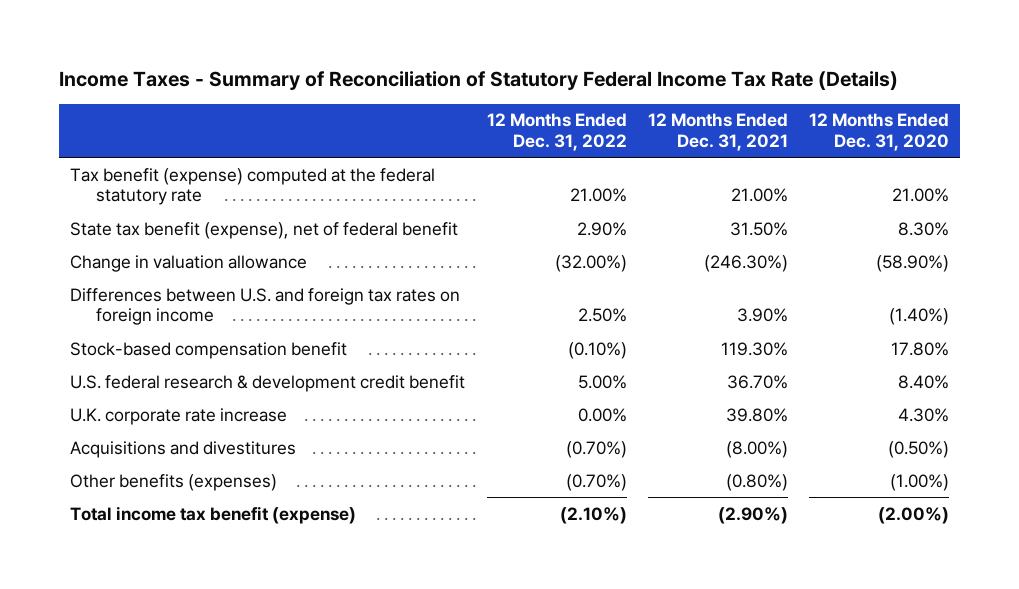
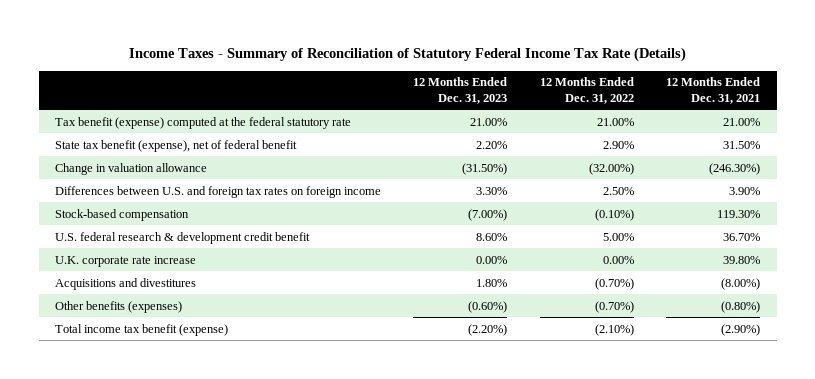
[809,113,950,151] 12 Months Ended Dec. 31, 2020 -> none
none -> [413,77,508,104] 12 Months Ended Dec. 31, 2023
[70,341,348,359] Stock-based compensation benefit -> [54,208,189,221] Stock-based compensation

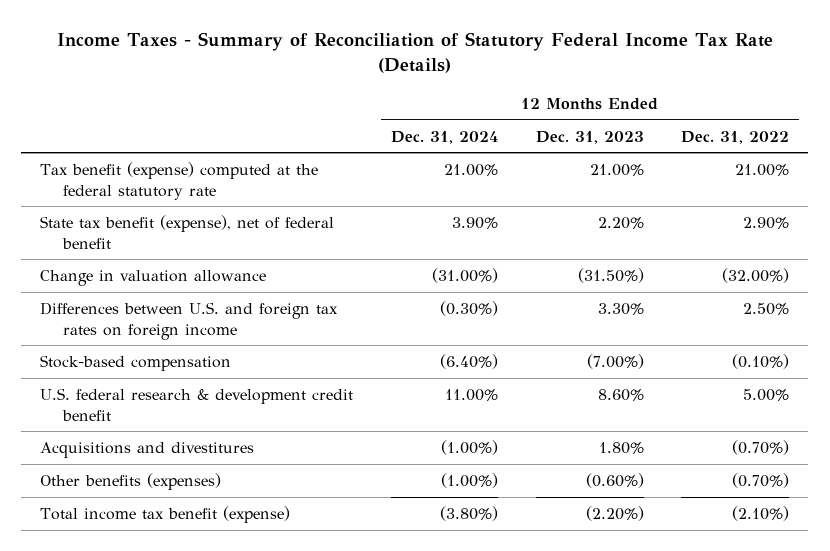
[666,77,761,104] 12 Months Ended Dec. 31, 2021 -> none
none -> [390,130,498,144] Dec. 31, 2024
[54,255,196,267] U.K. corporate rate increase -> none

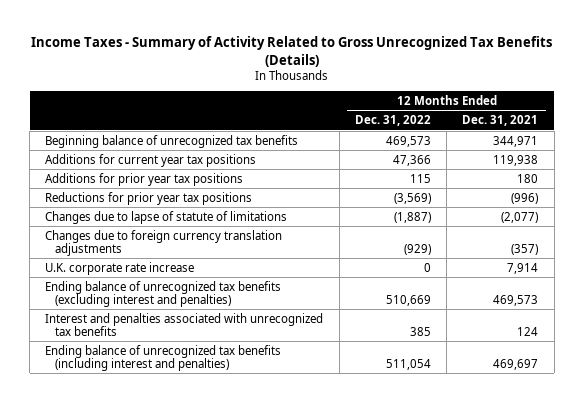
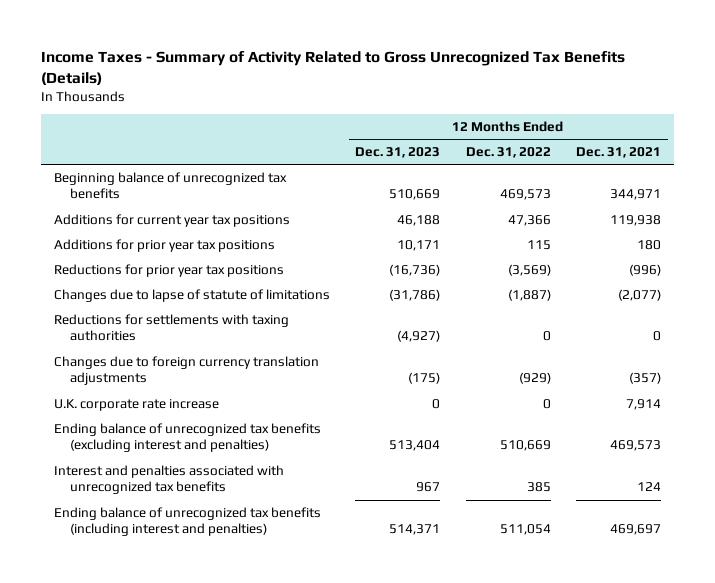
none -> [355,147,441,159] Dec. 31, 2023
none -> [53,313,289,342] Reductions for settlements with taxing authorities

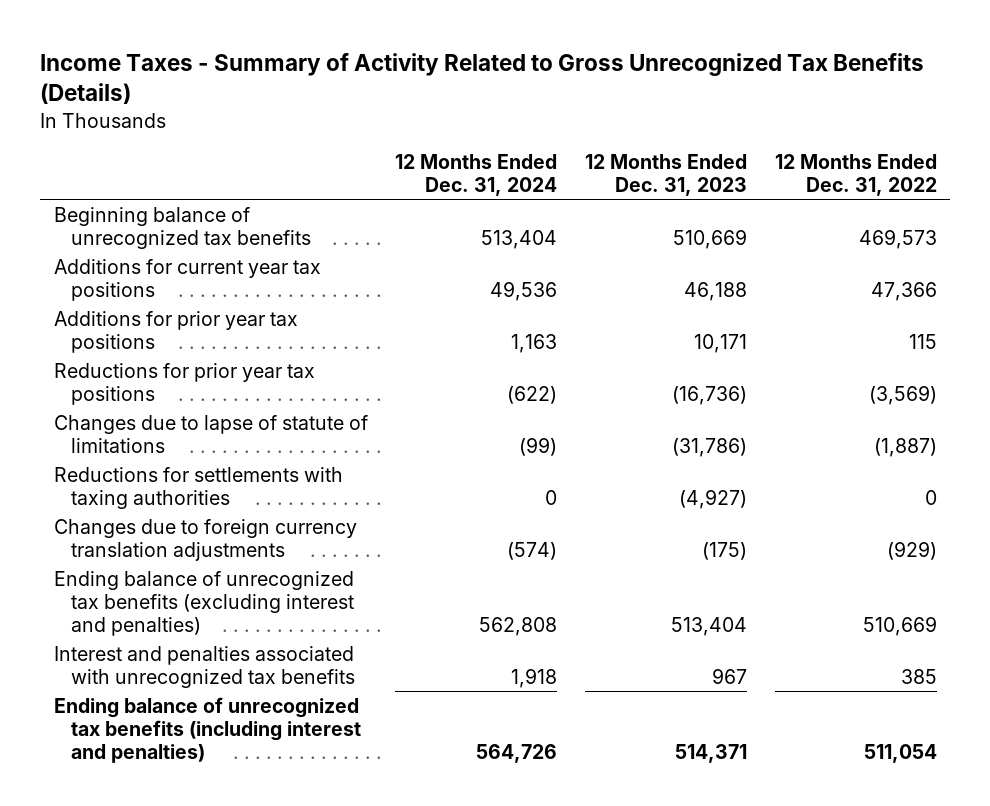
[576,147,662,159] Dec. 31, 2021 -> none
none -> [395,154,558,197] 12 Months Ended Dec. 31, 2024
[53,398,219,411] U.K. corporate rate increase -> none

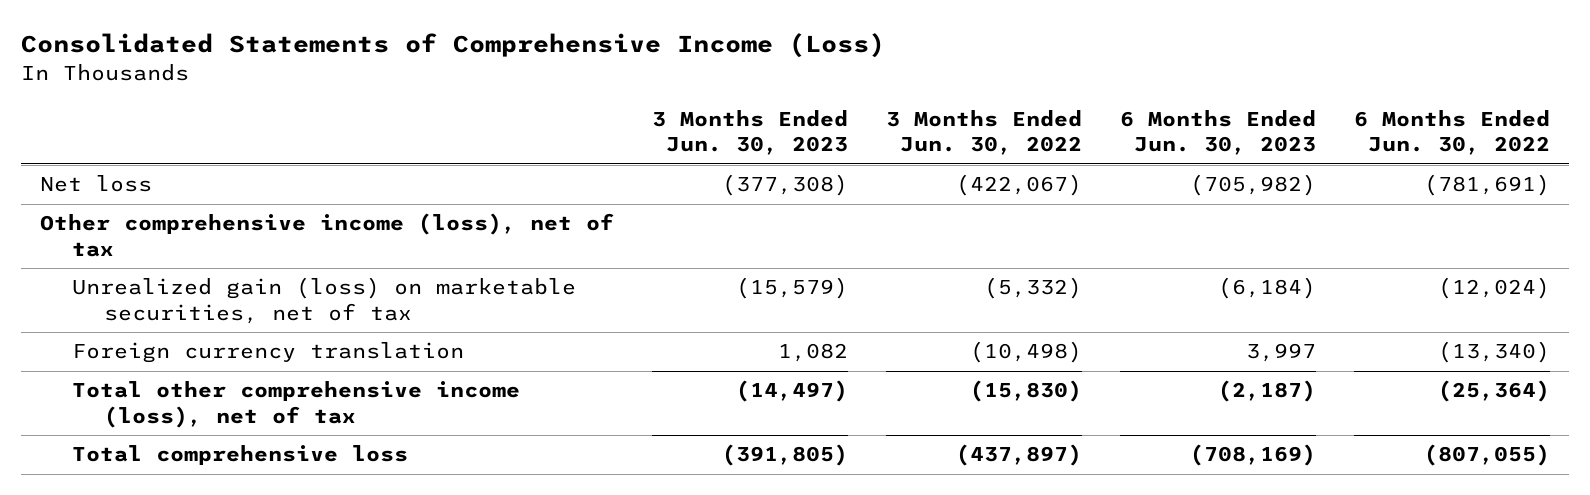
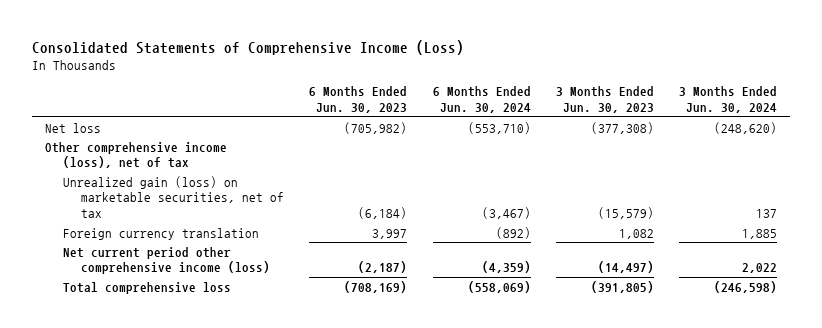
[886,110,1083,156] 3 Months Ended Jun. 30, 2022 -> none
[1354,110,1551,156] 6 Months Ended Jun. 30, 2022 -> none
none -> [432,86,531,113] 6 Months Ended Jun. 30, 2024
none -> [679,86,778,113] 3 Months Ended Jun. 30, 2024
[72,381,521,428] Total other comprehensive income (loss), net of tax -> [63,246,271,275] Net current period other comprehensive income (loss)

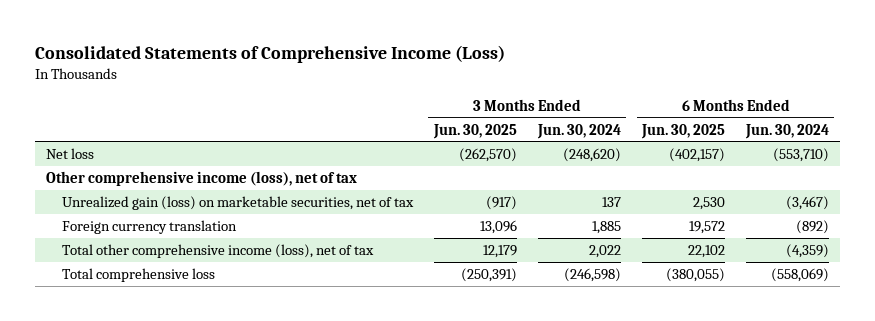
[309,86,408,113] 6 Months Ended Jun. 30, 2023 -> none
[555,86,654,113] 3 Months Ended Jun. 30, 2023 -> none
none -> [432,123,517,139] Jun. 30, 2025
none -> [640,123,725,139] Jun. 30, 2025
[63,246,271,275] Net current period other comprehensive income (loss) -> [61,243,374,258] Total other comprehensive income (loss), net of tax

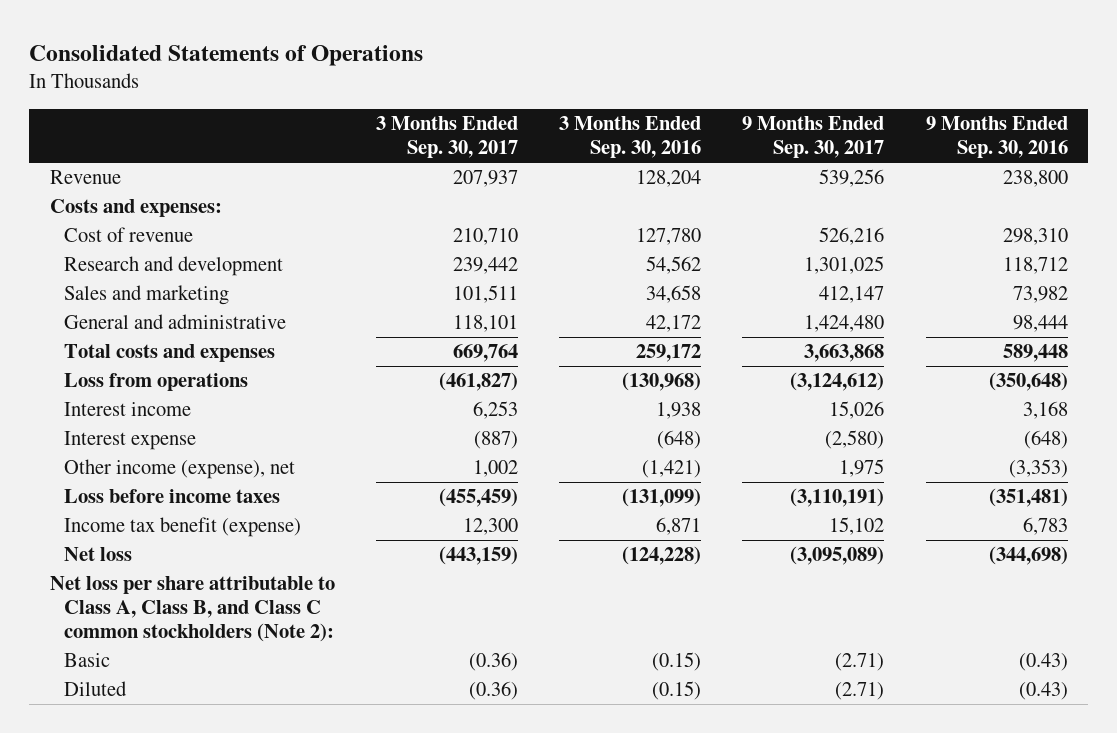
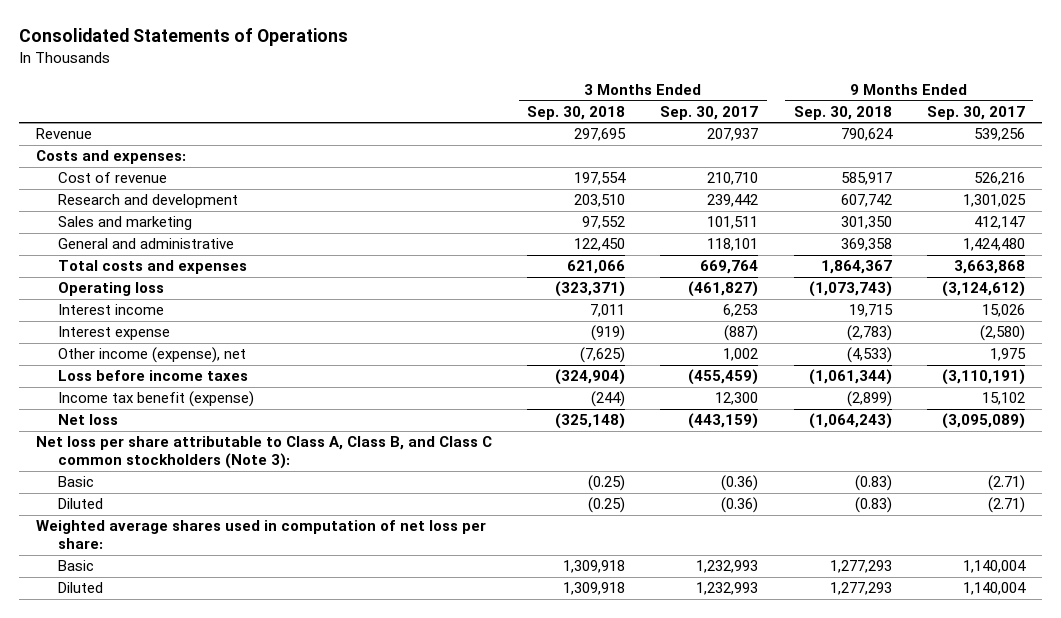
[559,116,702,159] 3 Months Ended Sep. 30, 2016 -> none
[925,116,1068,159] 9 Months Ended Sep. 30, 2016 -> none
none -> [527,105,626,120] Sep. 30, 2018
none -> [793,105,892,120] Sep. 30, 2018
[64,373,249,392] Loss from operations -> [58,282,165,297] Operating loss
[49,576,335,643] Net loss per share attributable to Class A, Class B, and Class C common stockholders (Note 2): -> [36,436,493,470] Net loss per share attributable to Class A, Class B, and Class C common stockholders (Note 3):
none -> [36,520,487,550] Weighted average shares used in computation of net loss per share:
none -> [58,560,95,572] Basic
none -> [58,582,104,594] Diluted

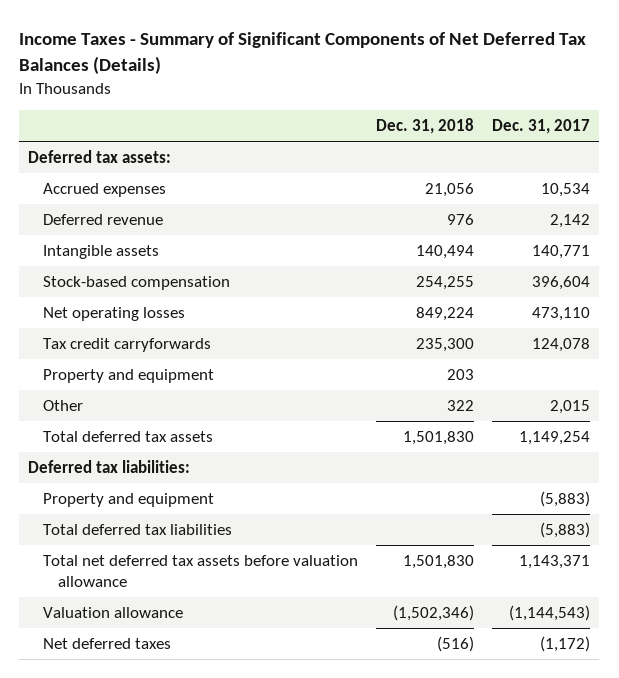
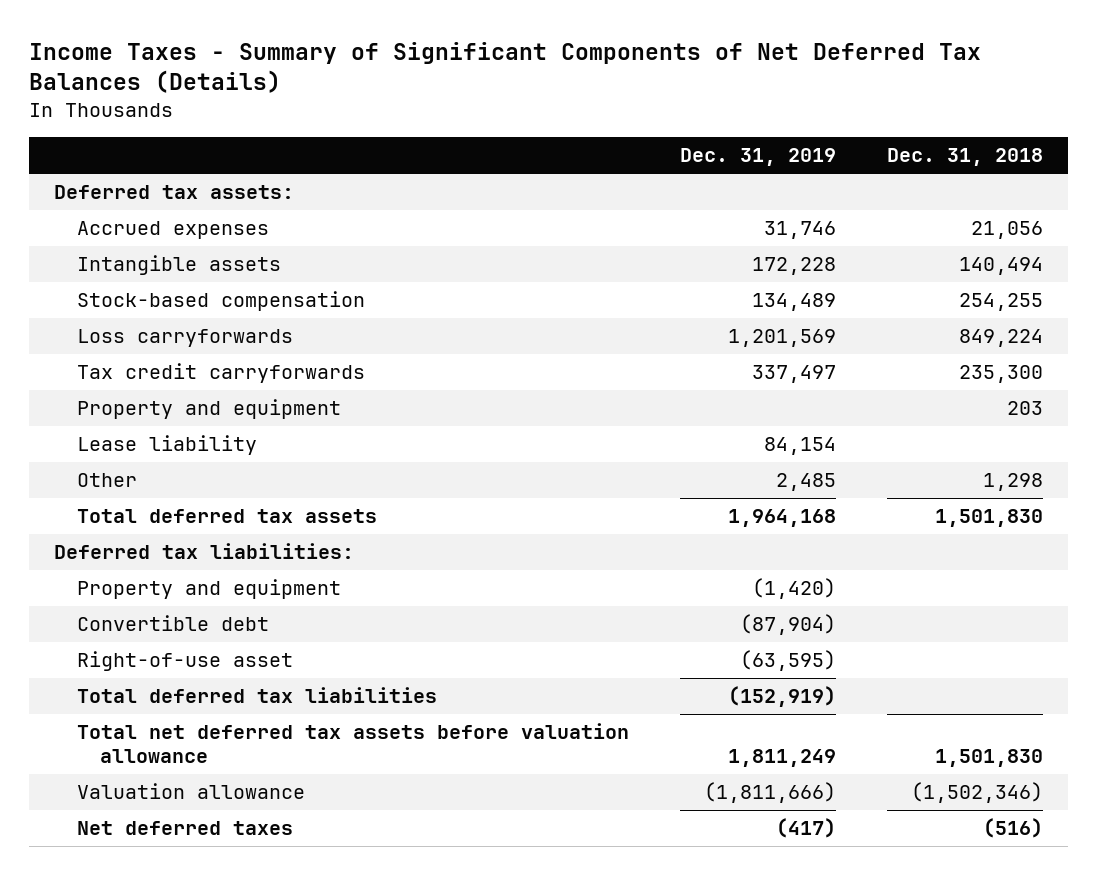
[492,119,591,135] Dec. 31, 2017 -> none
none -> [680,148,837,167] Dec. 31, 2019
[43,213,164,225] Deferred revenue -> none
[43,306,186,321] Net operating losses -> [77,329,294,348] Loss carryforwards
none -> [77,435,258,456] Lease liability
[447,399,475,411] 322 -> [983,473,1044,492] 1,298
none -> [77,615,270,632] Convertible debt
none -> [77,651,294,672] Right-of-use asset

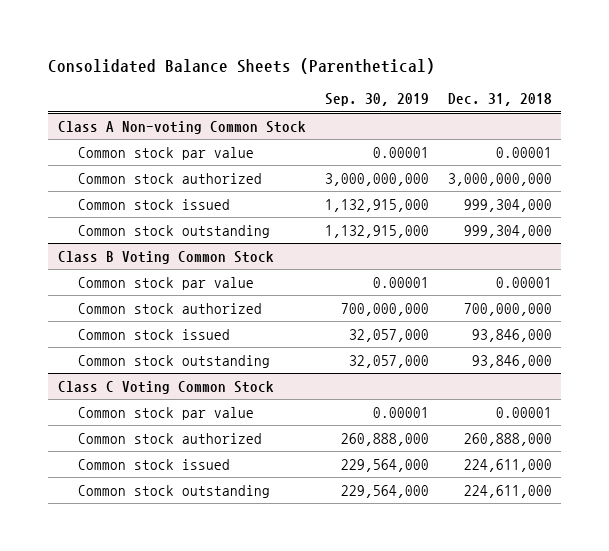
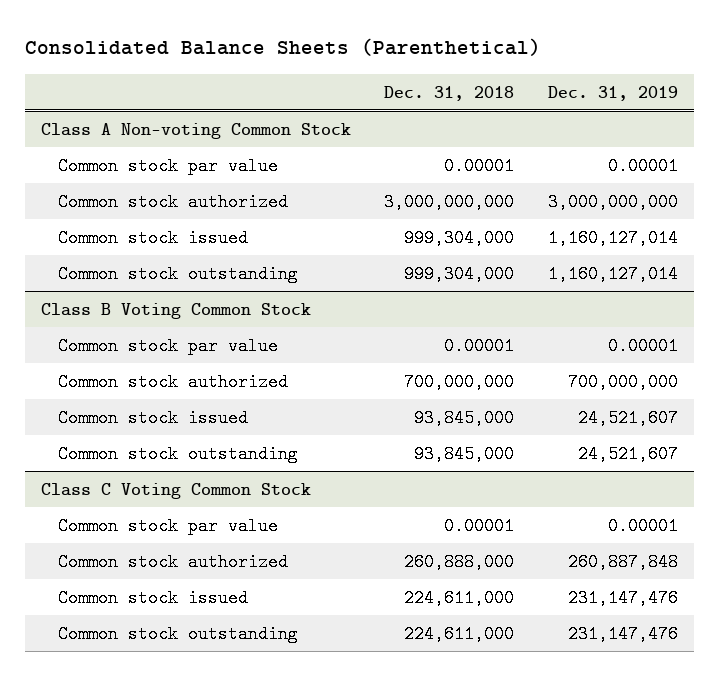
[324,93,429,107] Sep. 30, 2019 -> none
none -> [547,85,678,101] Dec. 31, 2019
[471,328,552,342] 93,846,000 -> [414,408,515,427] 93,845,000
[471,354,552,368] 93,846,000 -> [414,444,515,463] 93,845,000

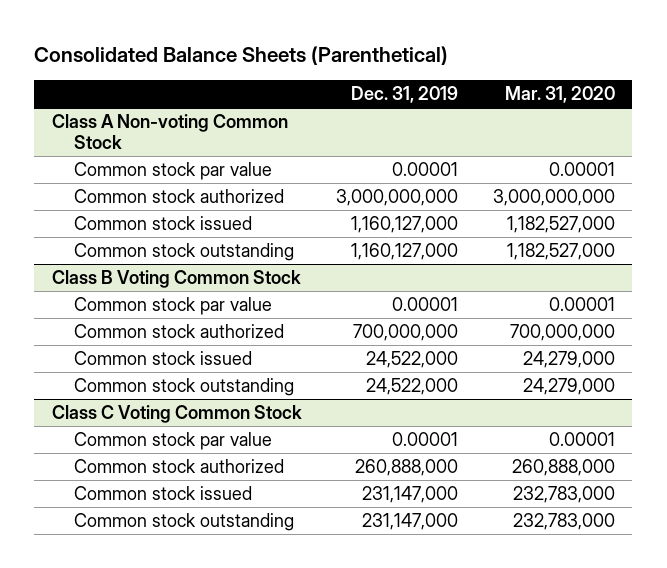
[384,85,515,101] Dec. 31, 2018 -> none
none -> [504,86,615,104] Mar. 31, 2020
[547,228,678,247] 1,160,127,014 -> [351,216,459,234] 1,160,127,000
[547,264,678,283] 1,160,127,014 -> [351,243,459,261] 1,160,127,000
[577,408,678,427] 24,521,607 -> [366,351,459,369] 24,522,000
[577,444,678,463] 24,521,607 -> [366,378,459,396] 24,522,000
[567,552,678,571] 260,887,848 -> [355,459,459,477] 260,888,000
[567,588,678,607] 231,147,476 -> [362,486,459,504] 231,147,000
[567,624,678,643] 231,147,476 -> [362,513,459,531] 231,147,000

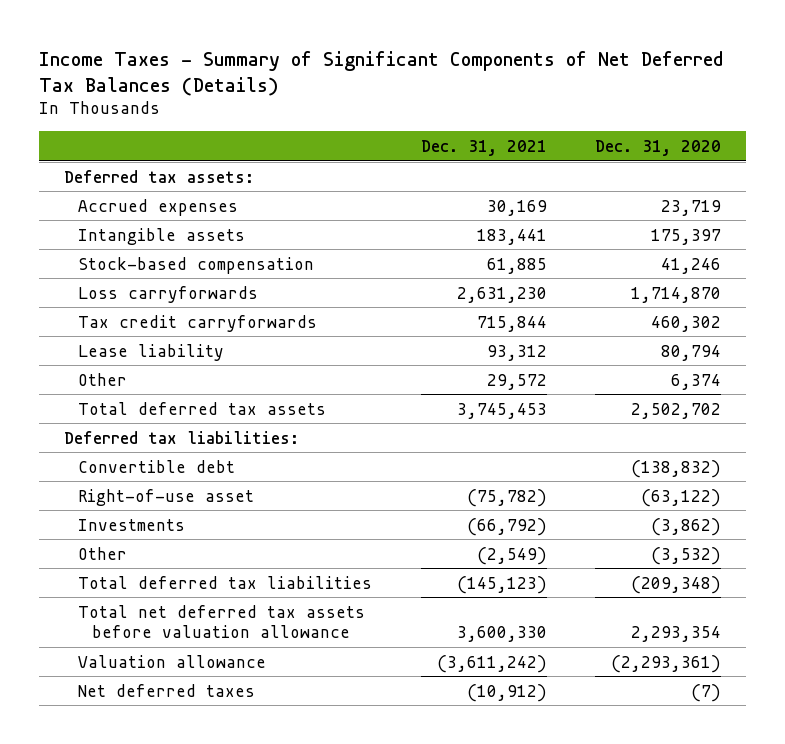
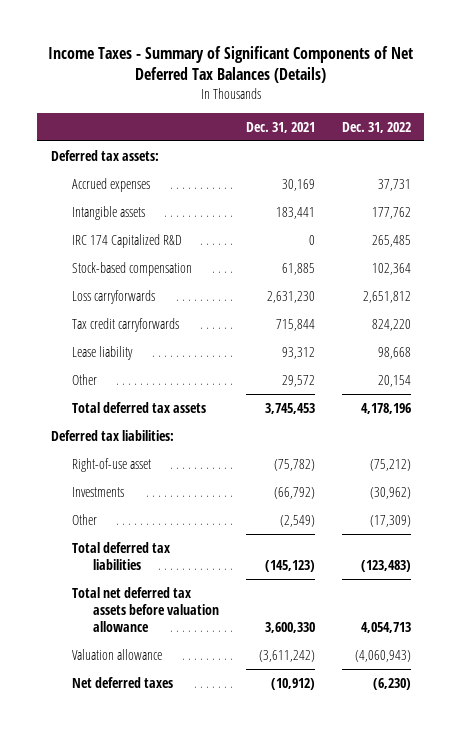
[595,139,722,156] Dec. 31, 2020 -> none
none -> [341,121,411,133] Dec. 31, 2022
none -> [71,233,182,248] IRC 174 Capitalized R&D
[77,459,235,473] Convertible debt -> none

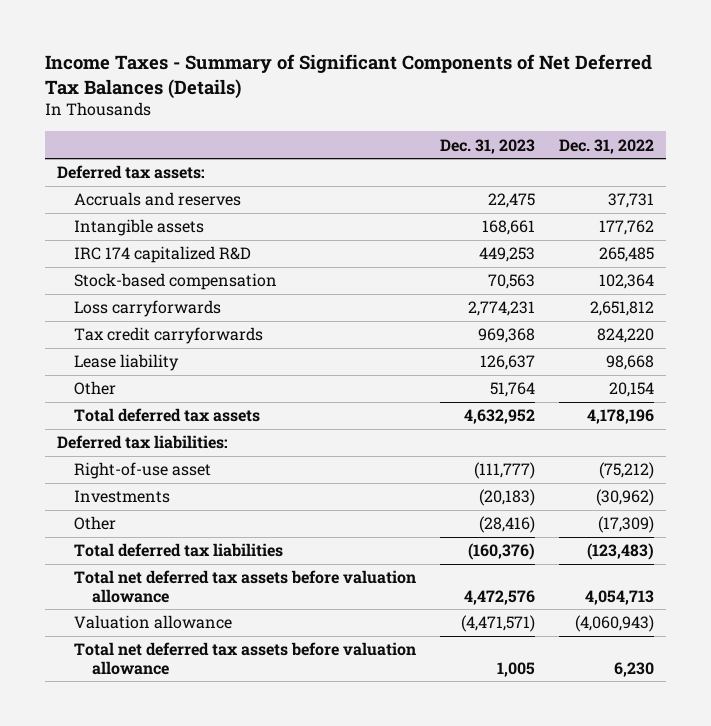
[245,121,315,133] Dec. 31, 2021 -> none
none -> [440,138,536,154] Dec. 31, 2023
[71,177,150,192] Accrued expenses -> [74,192,242,207] Accruals and reserves
[71,233,182,248] IRC 174 Capitalized R&D -> [74,246,252,264] IRC 174 capitalized R&D
[71,676,173,688] Net deferred taxes -> none
none -> [74,642,417,675] Total net deferred tax assets before valuation allowance

